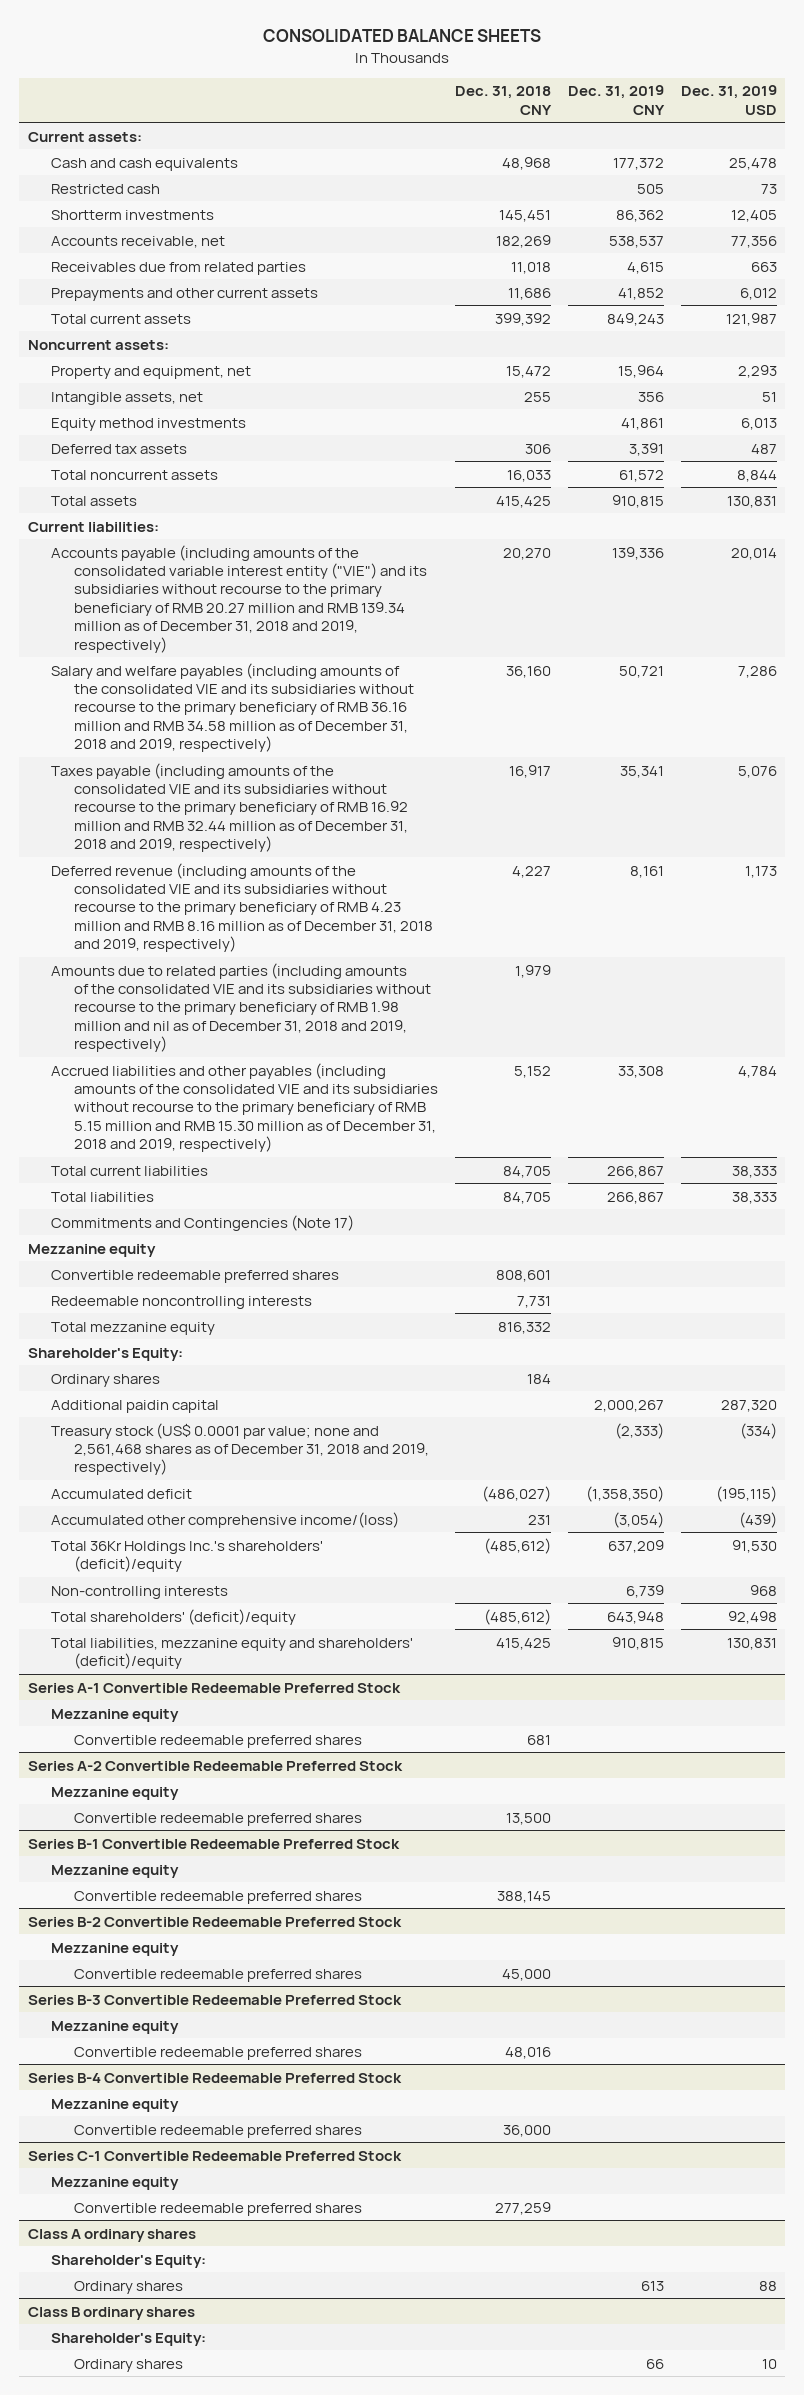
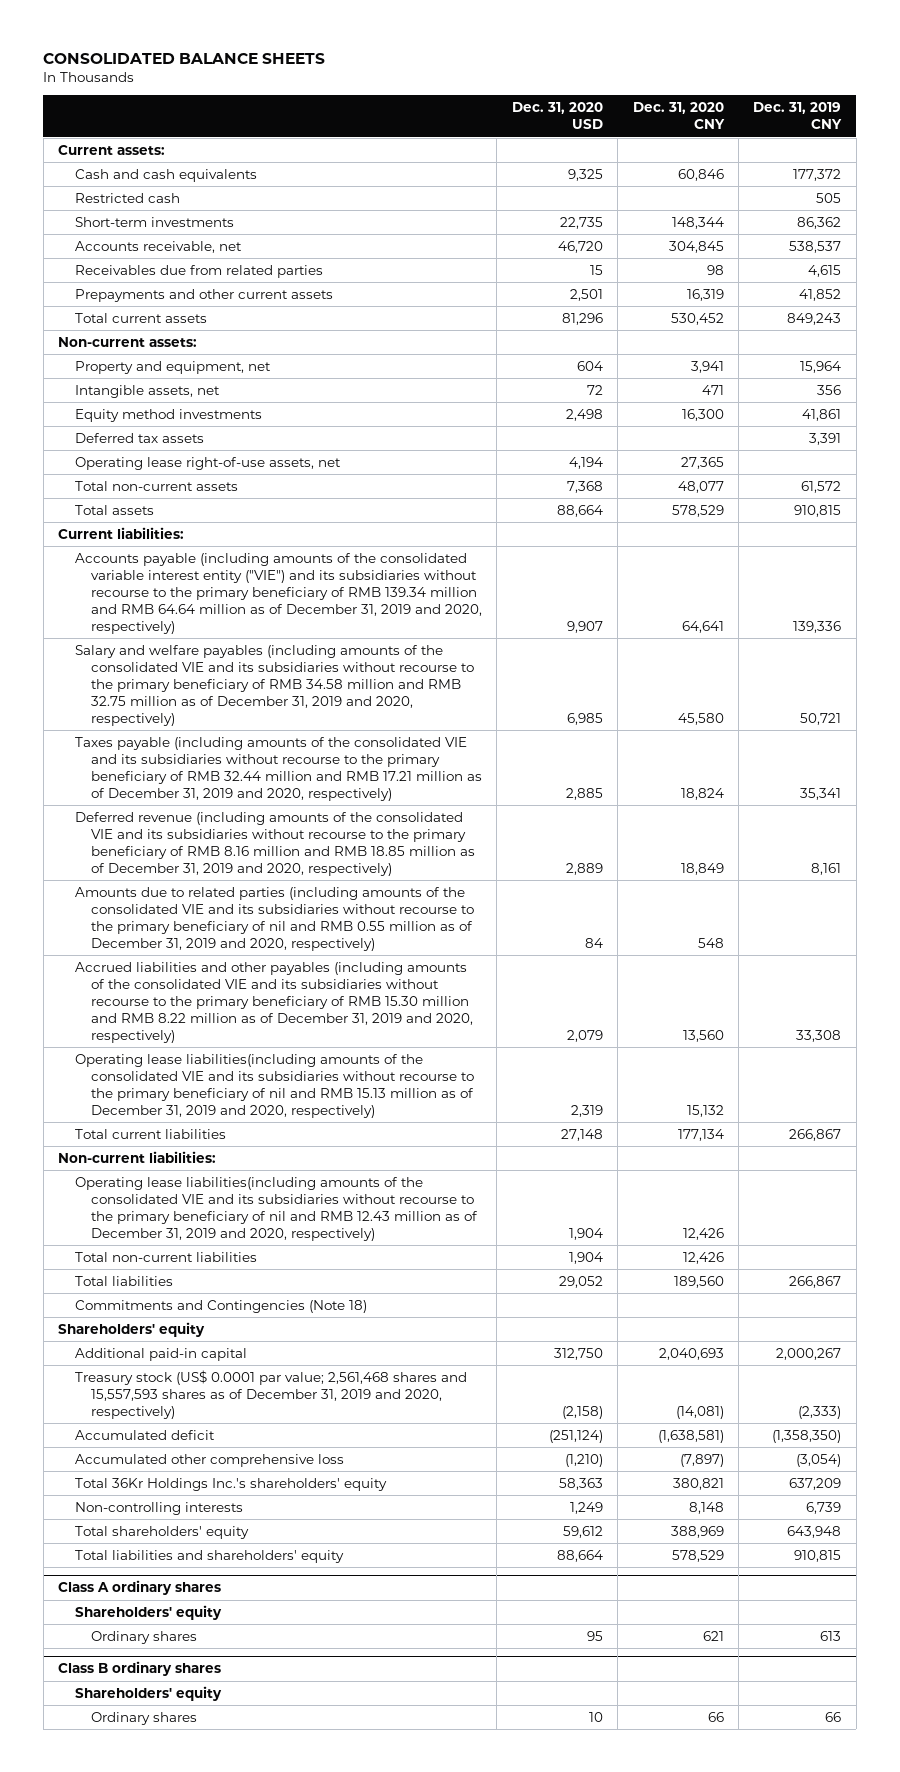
[455,86,553,115] Dec. 31, 2018 CNY -> none
[680,85,777,115] Dec. 31, 2019 USD -> none
none -> [511,102,603,130] Dec. 31, 2020 USD
none -> [632,102,725,130] Dec. 31, 2020 CNY
[50,209,214,220] Shortterm investments -> [74,216,234,227] Short-term investments
[27,339,169,350] Noncurrent assets: -> [58,336,198,347] Non-current assets:
none -> [74,456,341,470] Operating lease right-of-use assets, net
[50,469,218,480] Total noncurrent assets -> [74,480,238,491] Total non-current assets
[50,544,428,653] Accounts payable (including amounts of the consolidated variable interest entity ("VIE") and its subsidiaries without recourse to the primary beneficiary of RMB 20.27 million and RMB 139.34 million as of December 31, 2018 and 2019, respectively) -> [74,552,482,634] Accounts payable (including amounts of the consolidated variable interest entity ("VIE") and its subsidiaries without recourse to the primary beneficiary of RMB 139.34 million and RMB 64.64 million as of December 31, 2019 and 2020, respectively)
[50,662,415,753] Salary and welfare payables (including amounts of the consolidated VIE and its subsidiaries without recourse to the primary beneficiary of RMB 36.16 million and RMB 34.58 million as of December 31, 2018 and 2019, respectively) -> [74,644,474,726] Salary and welfare payables (including amounts of the consolidated VIE and its subsidiaries without recourse to the primary beneficiary of RMB 34.58 million and RMB 32.75 million as of December 31, 2019 and 2020, respectively)
[50,762,409,853] Taxes payable (including amounts of the consolidated VIE and its subsidiaries without recourse to the primary beneficiary of RMB 16.92 million and RMB 32.44 million as of December 31, 2018 and 2019, respectively) -> [74,736,482,801] Taxes payable (including amounts of the consolidated VIE and its subsidiaries without recourse to the primary beneficiary of RMB 32.44 million and RMB 17.21 million as of December 31, 2019 and 2020, respectively)
[50,862,434,953] Deferred revenue (including amounts of the consolidated VIE and its subsidiaries without recourse to the primary beneficiary of RMB 4.23 million and RMB 8.16 million as of December 31, 2018 and 2019, respectively) -> [74,811,475,876] Deferred revenue (including amounts of the consolidated VIE and its subsidiaries without recourse to the primary beneficiary of RMB 8.16 million and RMB 18.85 million as of December 31, 2019 and 2020, respectively)
[50,962,432,1053] Amounts due to related parties (including amounts of the consolidated VIE and its subsidiaries without recourse to the primary beneficiary of RMB 1.98 million and nil as of December 31, 2018 and 2019, respectively) -> [74,886,474,951] Amounts due to related parties (including amounts of the consolidated VIE and its subsidiaries without recourse to the primary beneficiary of nil and RMB 0.55 million as of December 31, 2019 and 2020, respectively)
[50,1062,439,1153] Accrued liabilities and other payables (including amounts of the consolidated VIE and its subsidiaries without recourse to the primary beneficiary of RMB 5.15 million and RMB 15.30 million as of December 31, 2018 and 2019, respectively) -> [74,961,473,1043] Accrued liabilities and other payables (including amounts of the consolidated VIE and its subsidiaries without recourse to the primary beneficiary of RMB 15.30 million and RMB 8.22 million as of December 31, 2019 and 2020, respectively)
none -> [74,1053,474,1118] Operating lease liabilities(including amounts of the consolidated VIE and its subsidiaries without recourse to the primary beneficiary of nil and RMB 15.13 million as of December 31, 2019 and 2020, respectively)
none -> [58,1150,217,1163] Non-current liabilities:
none -> [74,1176,478,1241] Operating lease liabilities(including amounts of the consolidated VIE and its subsidiaries without recourse to the primary beneficiary of nil and RMB 12.43 million as of December 31, 2019 and 2020, respectively)
none -> [74,1251,257,1262] Total non-current liabilities
[27,1243,156,1257] Mezzanine equity -> none
[50,1269,339,1283] Convertible redeemable preferred shares -> none
[50,1295,312,1309] Redeemable noncontrolling interests -> none
[50,1321,215,1335] Total mezzanine equity -> none
[50,1373,160,1387] Ordinary shares -> none
[50,1214,354,1231] Commitments and Contingencies (Note 17) -> [74,1299,367,1313] Commitments and Contingencies (Note 18)
[27,1347,183,1361] Shareholder's Equity: -> [58,1321,206,1337] Shareholders' equity
[50,1399,219,1413] Additional paidin capital -> [74,1347,247,1361] Additional paid-in capital
[50,1422,430,1476] Treasury stock (US$ 0.0001 par value; none and 2,561,468 shares as of December 31, 2018 and 2019, respectively) -> [74,1369,467,1419] Treasury stock (US$ 0.0001 par value; 2,561,468 shares and 15,557,593 shares as of December 31, 2019 and 2020, respectively)
[50,1511,399,1528] Accumulated other comprehensive income/(loss) -> [74,1453,344,1467] Accumulated other comprehensive loss
[50,1540,323,1572] Total 36Kr Holdings Inc.'s shareholders' (deficit)/equity -> [74,1477,387,1491] Total 36Kr Holdings Inc.'s shareholders' equity
[27,1682,401,1693] Series A-1 Convertible Redeemable Preferred Stock -> none
[50,1708,179,1722] Mezzanine equity -> none
[74,1734,363,1748] Convertible redeemable preferred shares -> none
[27,1760,403,1771] Series A-2 Convertible Redeemable Preferred Stock -> none
[50,1786,179,1800] Mezzanine equity -> none
[74,1812,363,1826] Convertible redeemable preferred shares -> none
[27,1838,400,1849] Series B-1 Convertible Redeemable Preferred Stock -> none
[50,1864,179,1878] Mezzanine equity -> none
[74,1890,363,1904] Convertible redeemable preferred shares -> none
[27,1916,402,1927] Series B-2 Convertible Redeemable Preferred Stock -> none
[50,1942,179,1956] Mezzanine equity -> none
[74,1968,363,1982] Convertible redeemable preferred shares -> none
[27,1994,402,2005] Series B-3 Convertible Redeemable Preferred Stock -> none
[50,2020,179,2034] Mezzanine equity -> none
[74,2046,363,2060] Convertible redeemable preferred shares -> none
[27,2072,402,2083] Series B-4 Convertible Redeemable Preferred Stock -> none
[50,2098,179,2112] Mezzanine equity -> none
[74,2124,363,2138] Convertible redeemable preferred shares -> none
[27,2150,402,2161] Series C-1 Convertible Redeemable Preferred Stock -> none
[50,2176,179,2190] Mezzanine equity -> none
[74,2202,363,2216] Convertible redeemable preferred shares -> none
[50,1608,296,1625] Total shareholders' (deficit)/equity -> [74,1525,249,1539] Total shareholders' equity
[50,1637,413,1669] Total liabilities, mezzanine equity and shareholders' (deficit)/equity -> [74,1549,344,1563] Total liabilities and shareholders' equity
[50,2254,206,2268] Shareholder's Equity: -> [74,1604,222,1620] Shareholders' equity
[50,2332,206,2346] Shareholder's Equity: -> [74,1685,222,1701] Shareholders' equity

